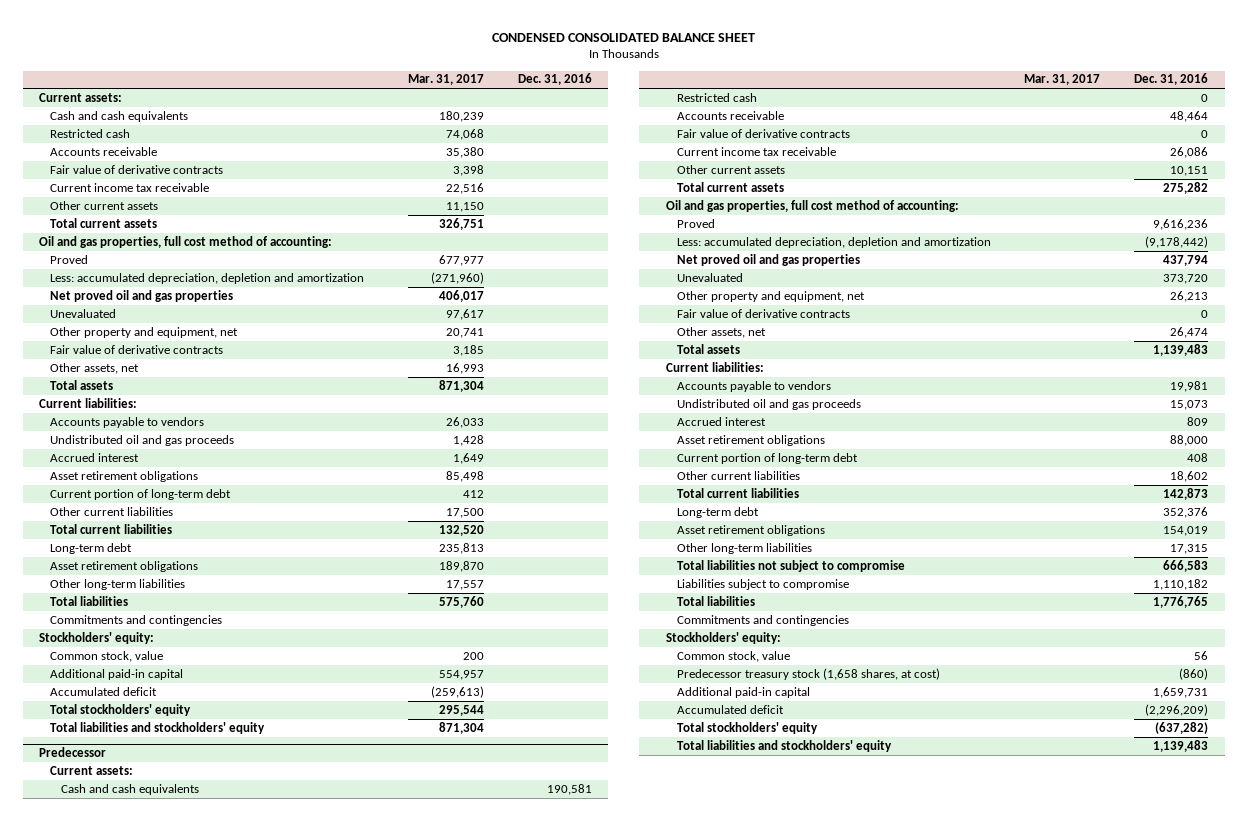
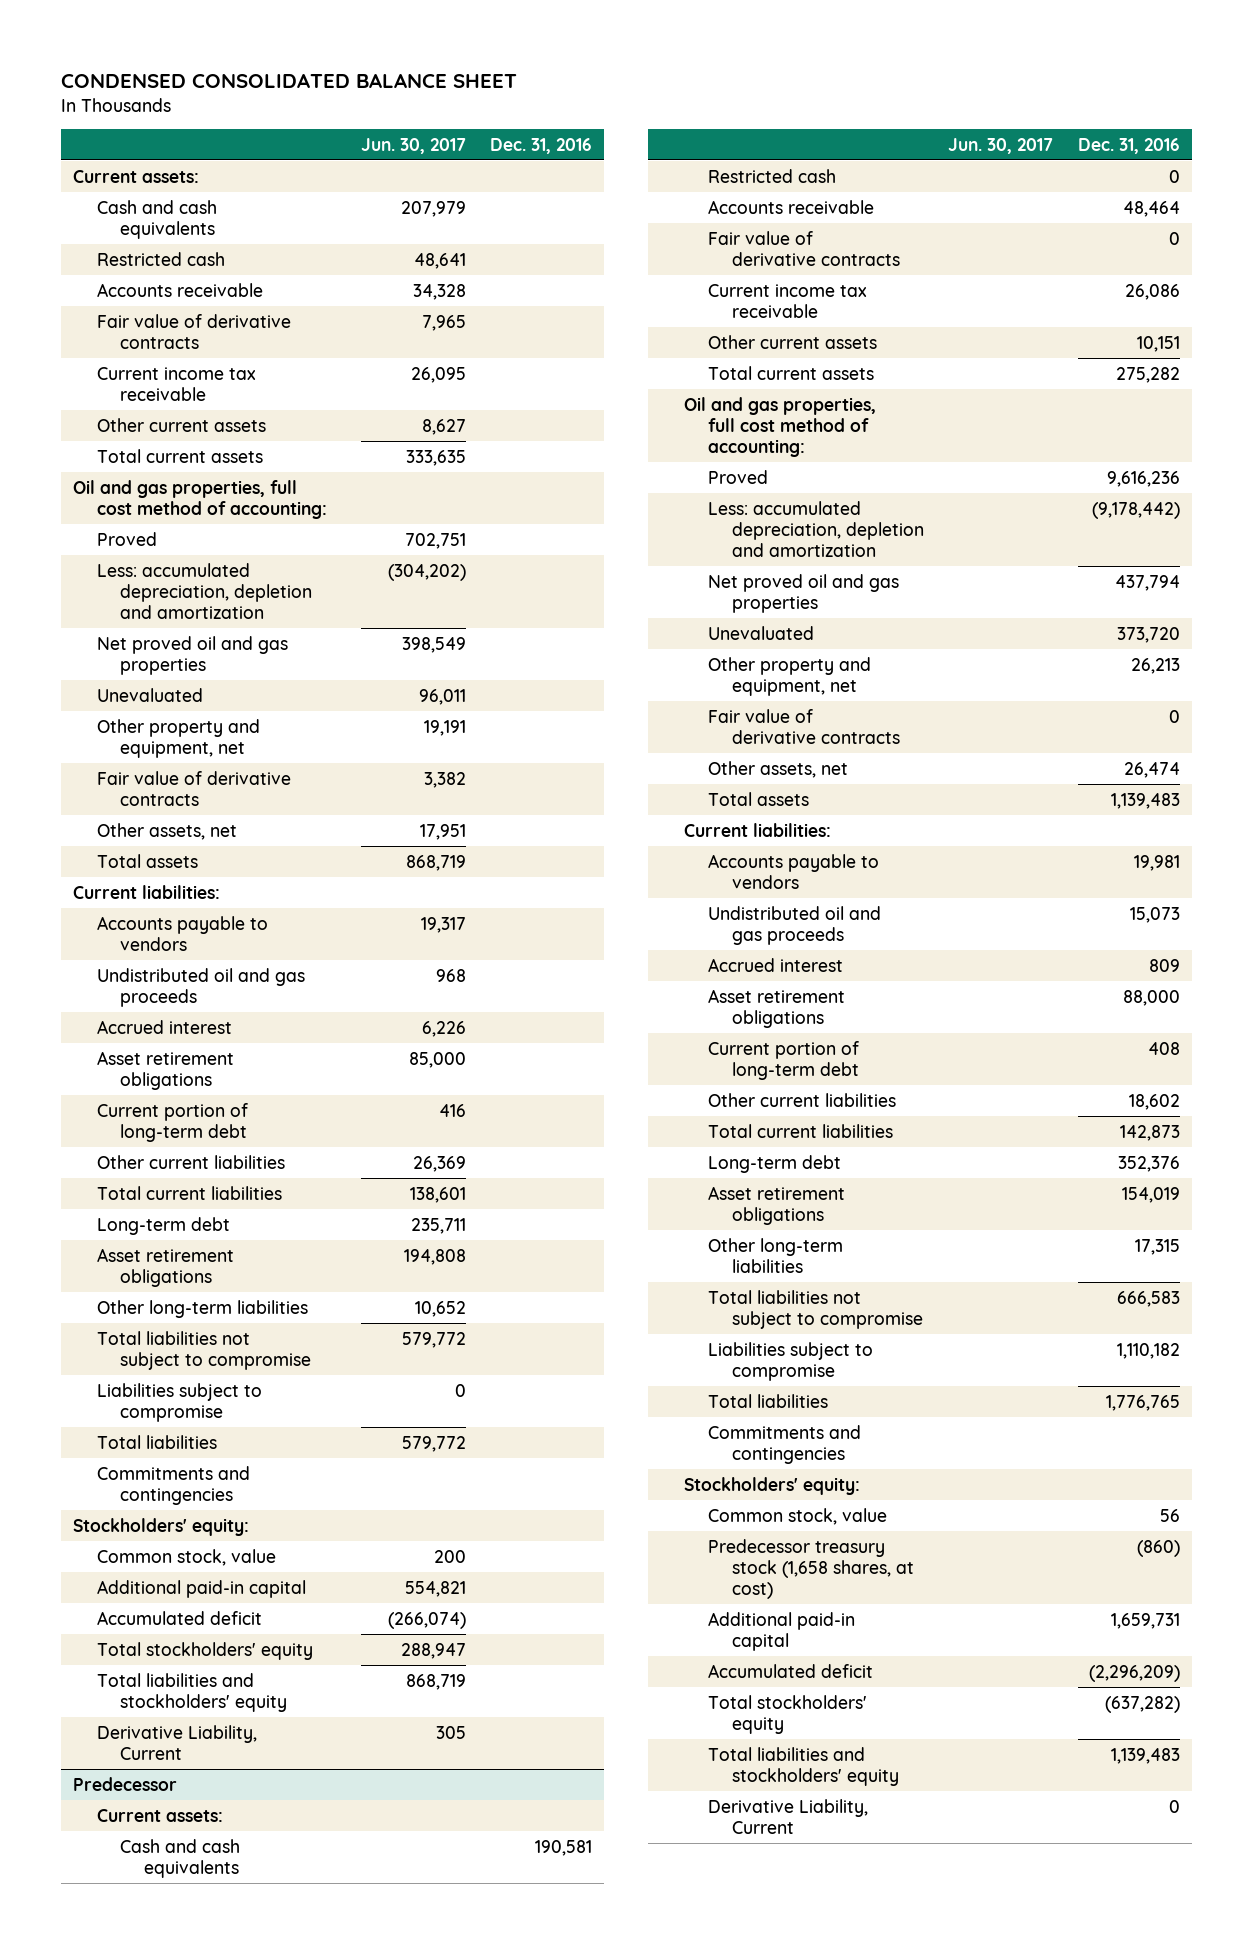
[408,74,485,86] Mar. 31, 2017 -> none
none -> [360,137,466,154] Jun. 30, 2017
none -> [96,1330,312,1370] Total liabilities not subject to compromise
none -> [96,1382,262,1422] Liabilities subject to compromise
none -> [96,1724,257,1760] Derivative Liability, Current
none -> [708,1798,869,1834] Derivative Liability, Current

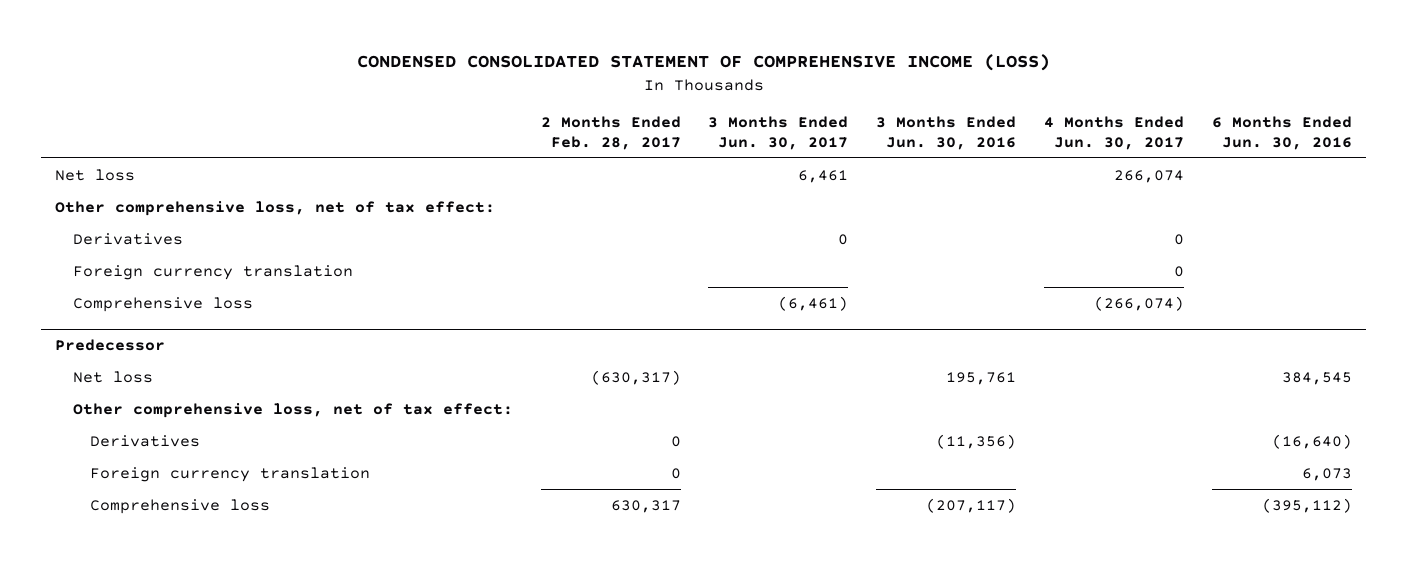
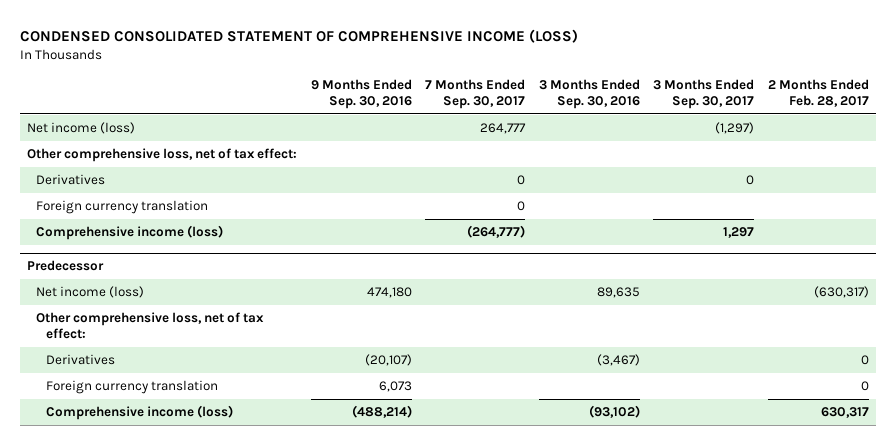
[708,115,849,150] 3 Months Ended Jun. 30, 2017 -> none
[876,115,1017,150] 3 Months Ended Jun. 30, 2016 -> none
[1044,115,1185,150] 4 Months Ended Jun. 30, 2017 -> none
[1211,115,1352,150] 6 Months Ended Jun. 30, 2016 -> none
none -> [310,78,412,109] 9 Months Ended Sep. 30, 2016
none -> [425,78,526,109] 7 Months Ended Sep. 30, 2017
none -> [538,78,640,109] 3 Months Ended Sep. 30, 2016
none -> [653,78,755,109] 3 Months Ended Sep. 30, 2017
[55,168,136,181] Net loss -> [26,122,135,135] Net income (loss)
[72,296,253,312] Comprehensive loss -> [36,225,224,241] Comprehensive income (loss)
[72,370,153,383] Net loss -> [36,286,145,299] Net income (loss)
[90,498,271,514] Comprehensive loss -> [45,405,233,421] Comprehensive income (loss)

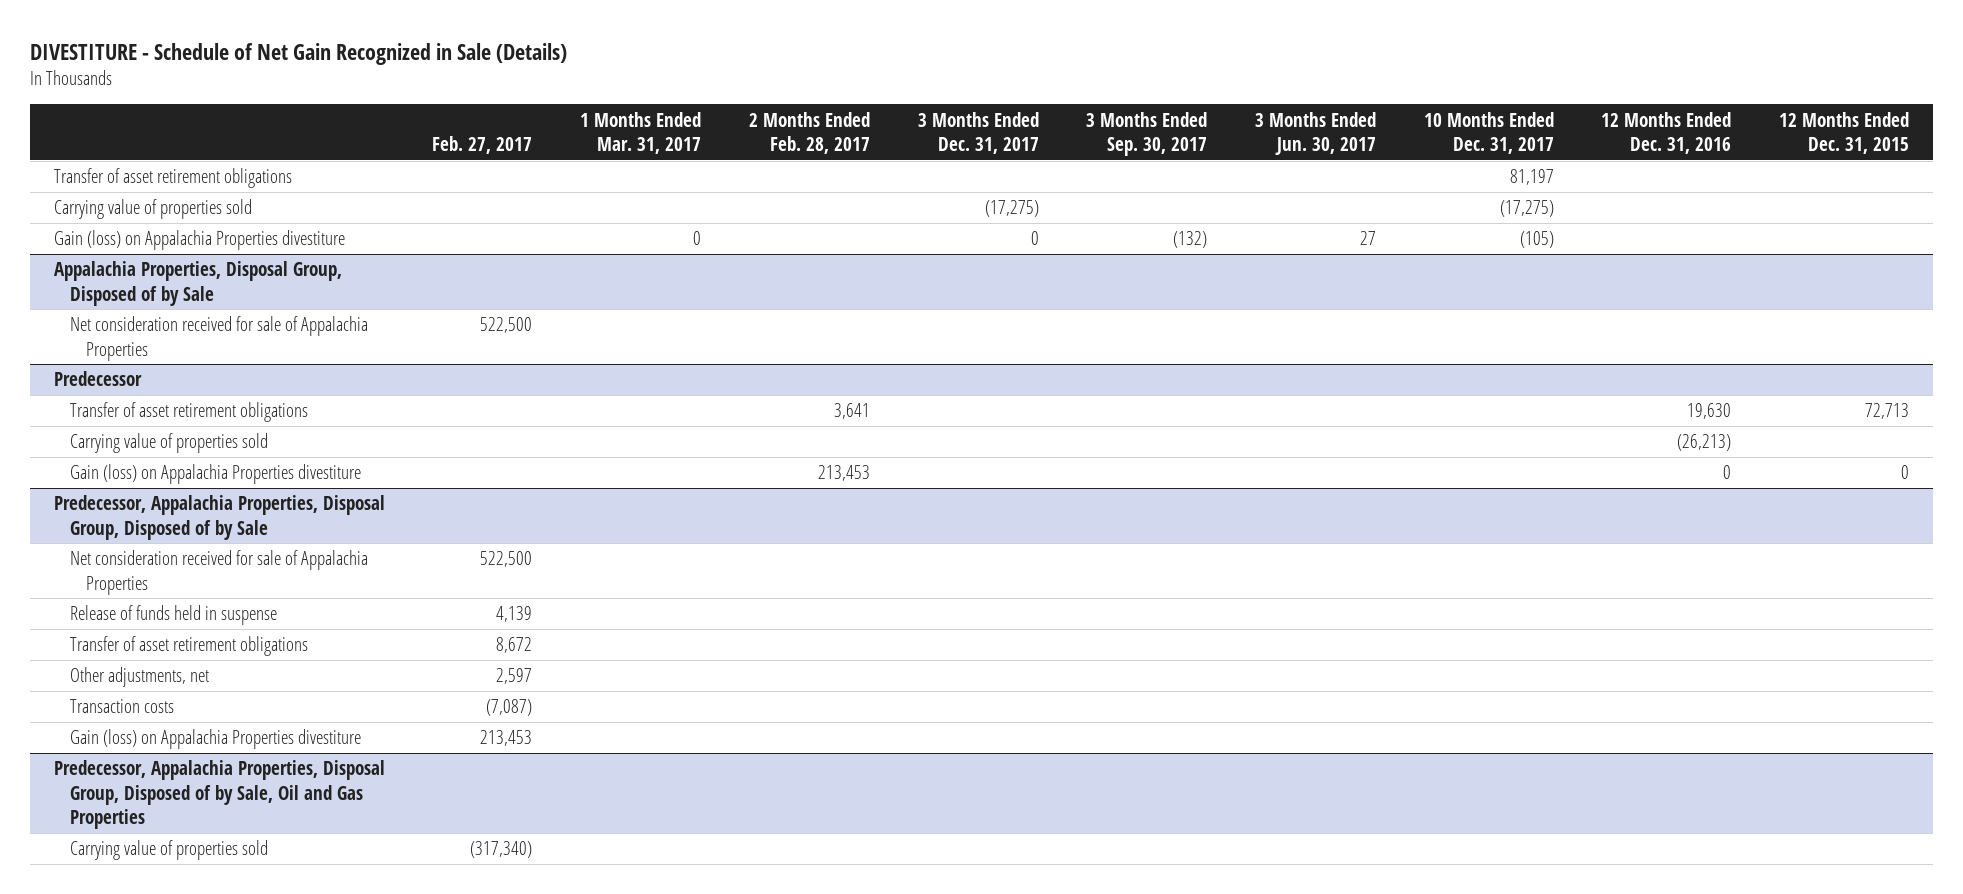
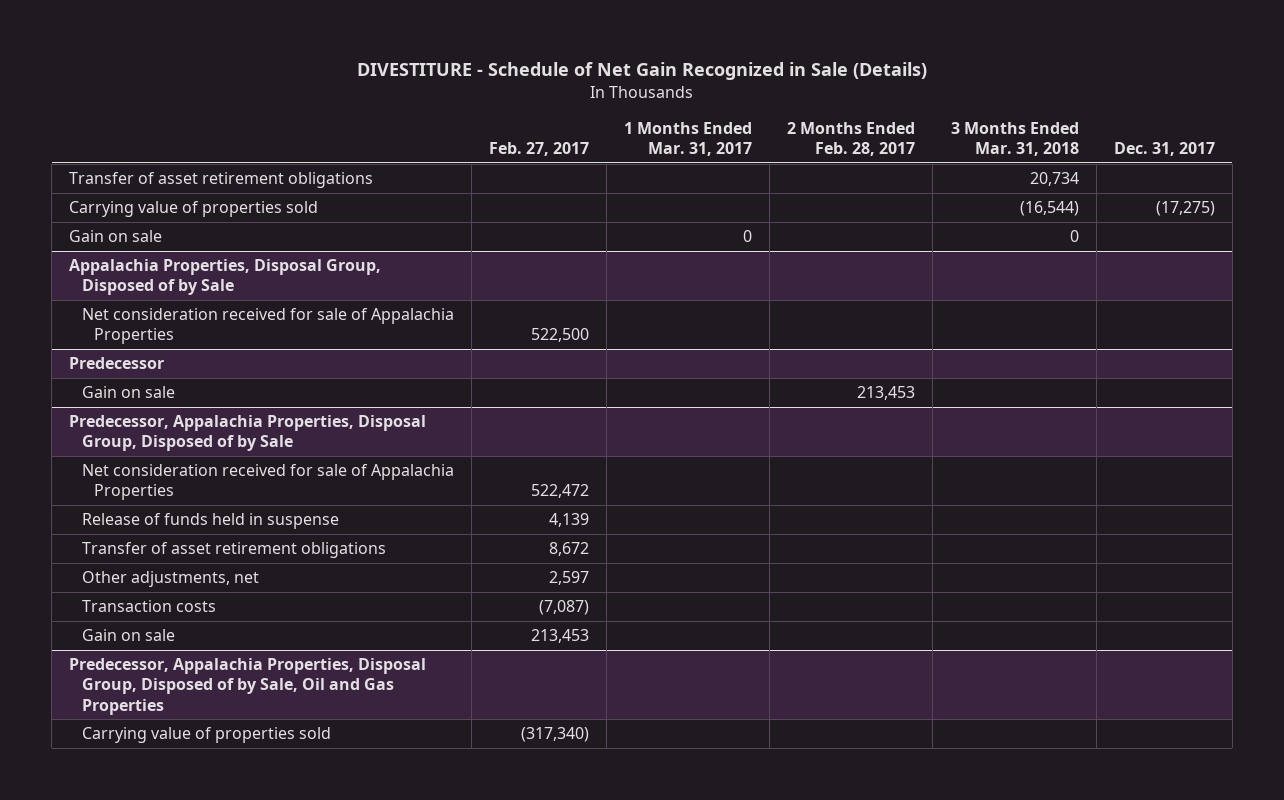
[917,111,1039,155] 3 Months Ended Dec. 31, 2017 -> none
[1086,111,1208,157] 3 Months Ended Sep. 30, 2017 -> none
[1255,111,1377,156] 3 Months Ended Jun. 30, 2017 -> none
[1423,111,1554,155] 10 Months Ended Dec. 31, 2017 -> none
[1601,111,1732,155] 12 Months Ended Dec. 31, 2016 -> none
[1779,111,1910,155] 12 Months Ended Dec. 31, 2015 -> none
none -> [950,121,1079,157] 3 Months Ended Mar. 31, 2018
none -> [1113,142,1215,157] Dec. 31, 2017
[53,230,345,251] Gain (loss) on Appalachia Properties divestiture -> [69,230,163,243] Gain on sale
[69,402,308,423] Transfer of asset retirement obligations -> none
[69,433,268,454] Carrying value of properties sold -> none
[69,464,361,485] Gain (loss) on Appalachia Properties divestiture -> [81,386,175,399] Gain on sale
[480,551,533,568] 522,500 -> [530,484,589,499] 522,472
[69,729,361,750] Gain (loss) on Appalachia Properties divestiture -> [81,629,175,642] Gain on sale

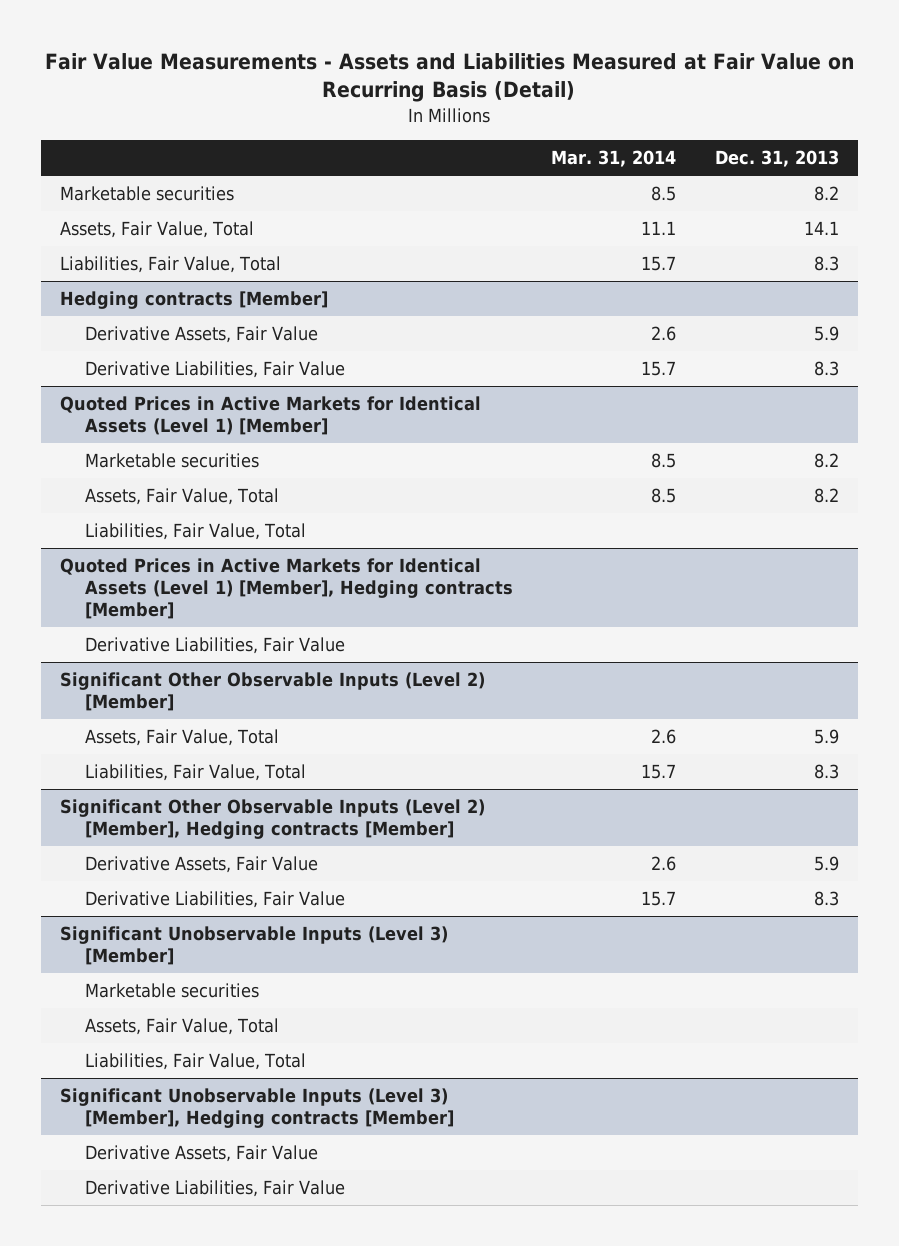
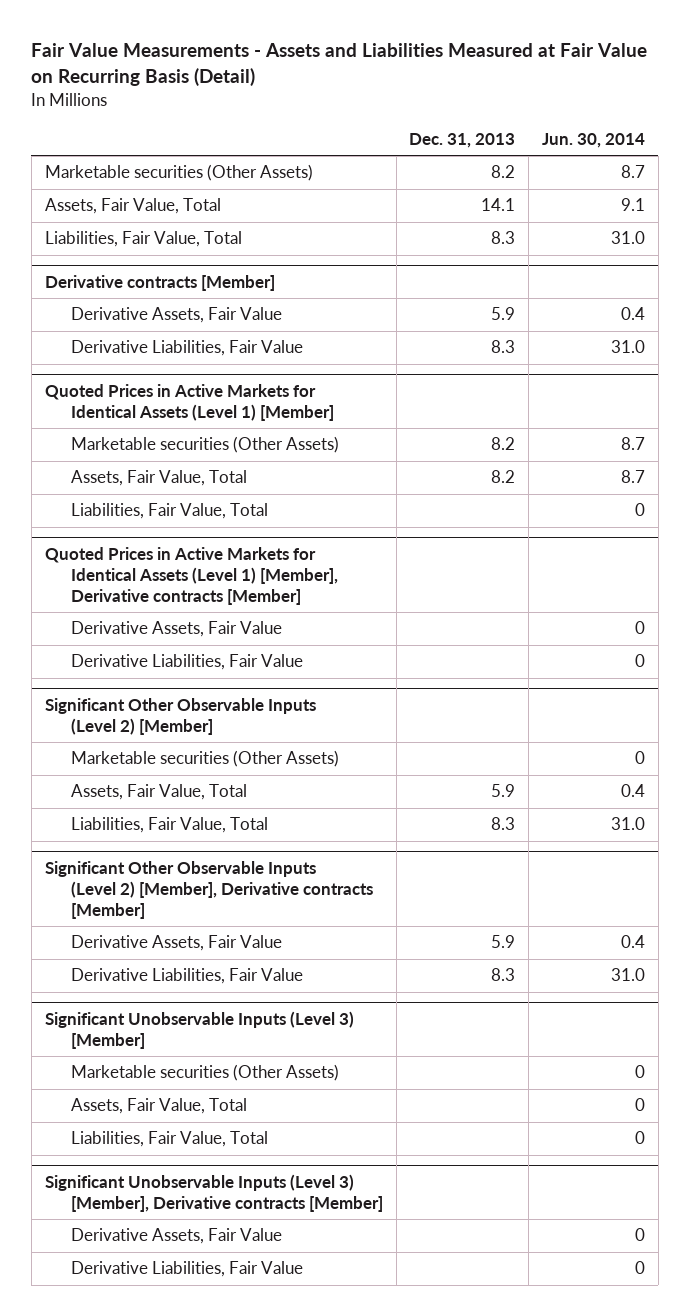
[551,150,677,168] Mar. 31, 2014 -> none
none -> [541,132,645,148] Jun. 30, 2014
[60,186,235,202] Marketable securities -> [44,164,313,182] Marketable securities (Other Assets)
[60,291,329,310] Hedging contracts [Member] -> [44,274,275,291] Derivative contracts [Member]
[85,453,260,469] Marketable securities -> [70,436,339,454] Marketable securities (Other Assets)
[60,558,514,619] Quoted Prices in Active Markets for Identical Assets (Level 1) [Member], Hedging contracts [Member] -> [44,546,338,606] Quoted Prices in Active Markets for Identical Assets (Level 1) [Member], Derivative contracts [Member]
none -> [70,621,282,638] Derivative Assets, Fair Value
none -> [70,750,339,768] Marketable securities (Other Assets)
[60,799,486,839] Significant Other Observable Inputs (Level 2) [Member], Hedging contracts [Member] -> [44,860,373,920] Significant Other Observable Inputs (Level 2) [Member], Derivative contracts [Member]
[85,983,260,999] Marketable securities -> [70,1064,339,1082] Marketable securities (Other Assets)
[60,1088,455,1128] Significant Unobservable Inputs (Level 3) [Member], Hedging contracts [Member] -> [44,1173,383,1212] Significant Unobservable Inputs (Level 3) [Member], Derivative contracts [Member]

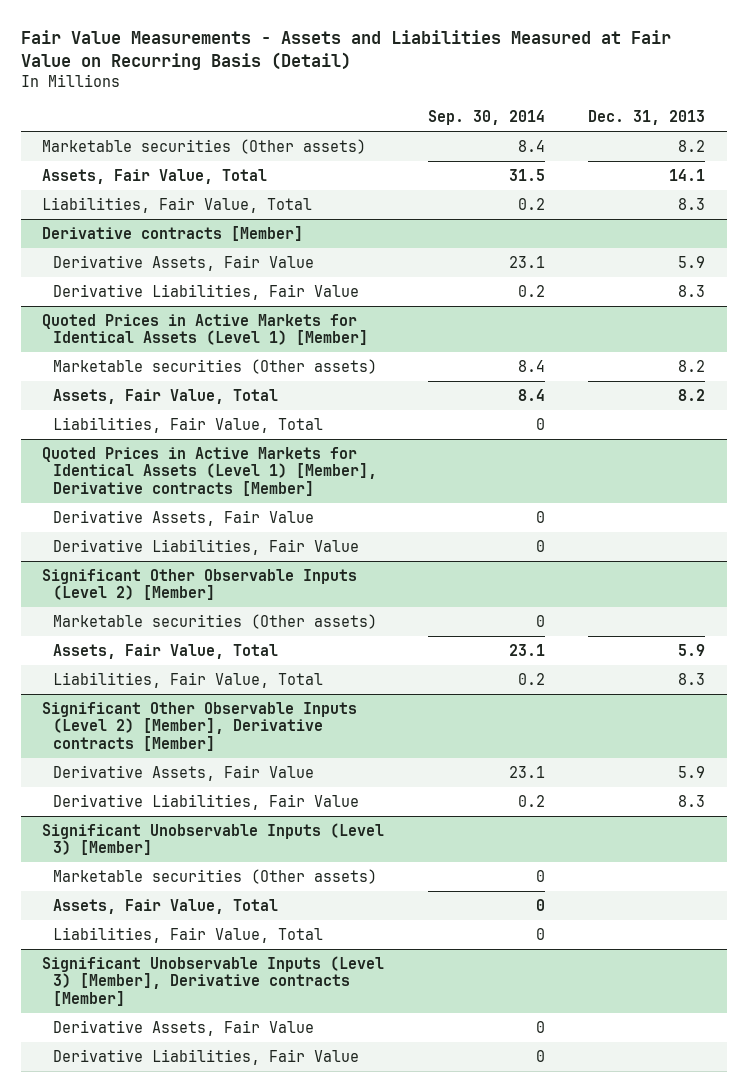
[541,132,645,148] Jun. 30, 2014 -> none
none -> [427,110,545,126] Sep. 30, 2014
[44,164,313,182] Marketable securities (Other Assets) -> [42,138,367,154] Marketable securities (Other assets)
[70,436,339,454] Marketable securities (Other Assets) -> [53,358,378,374] Marketable securities (Other assets)
[70,750,339,768] Marketable securities (Other Assets) -> [53,613,378,629] Marketable securities (Other assets)
[70,1064,339,1082] Marketable securities (Other Assets) -> [53,868,378,884] Marketable securities (Other assets)

